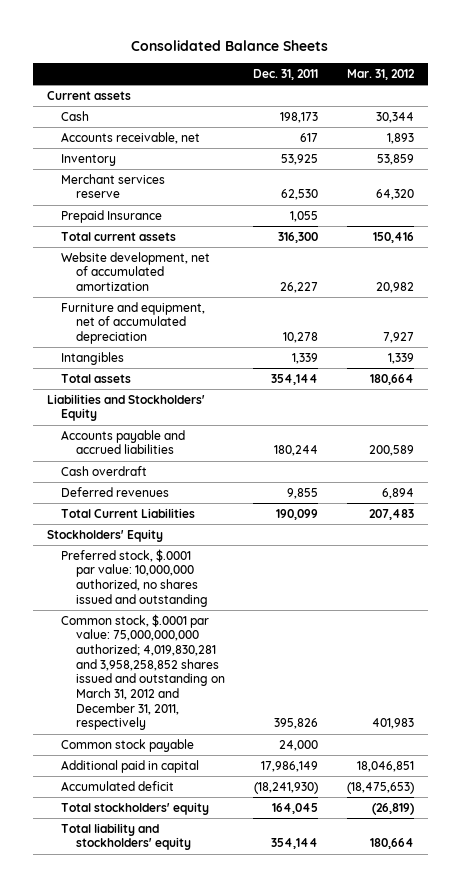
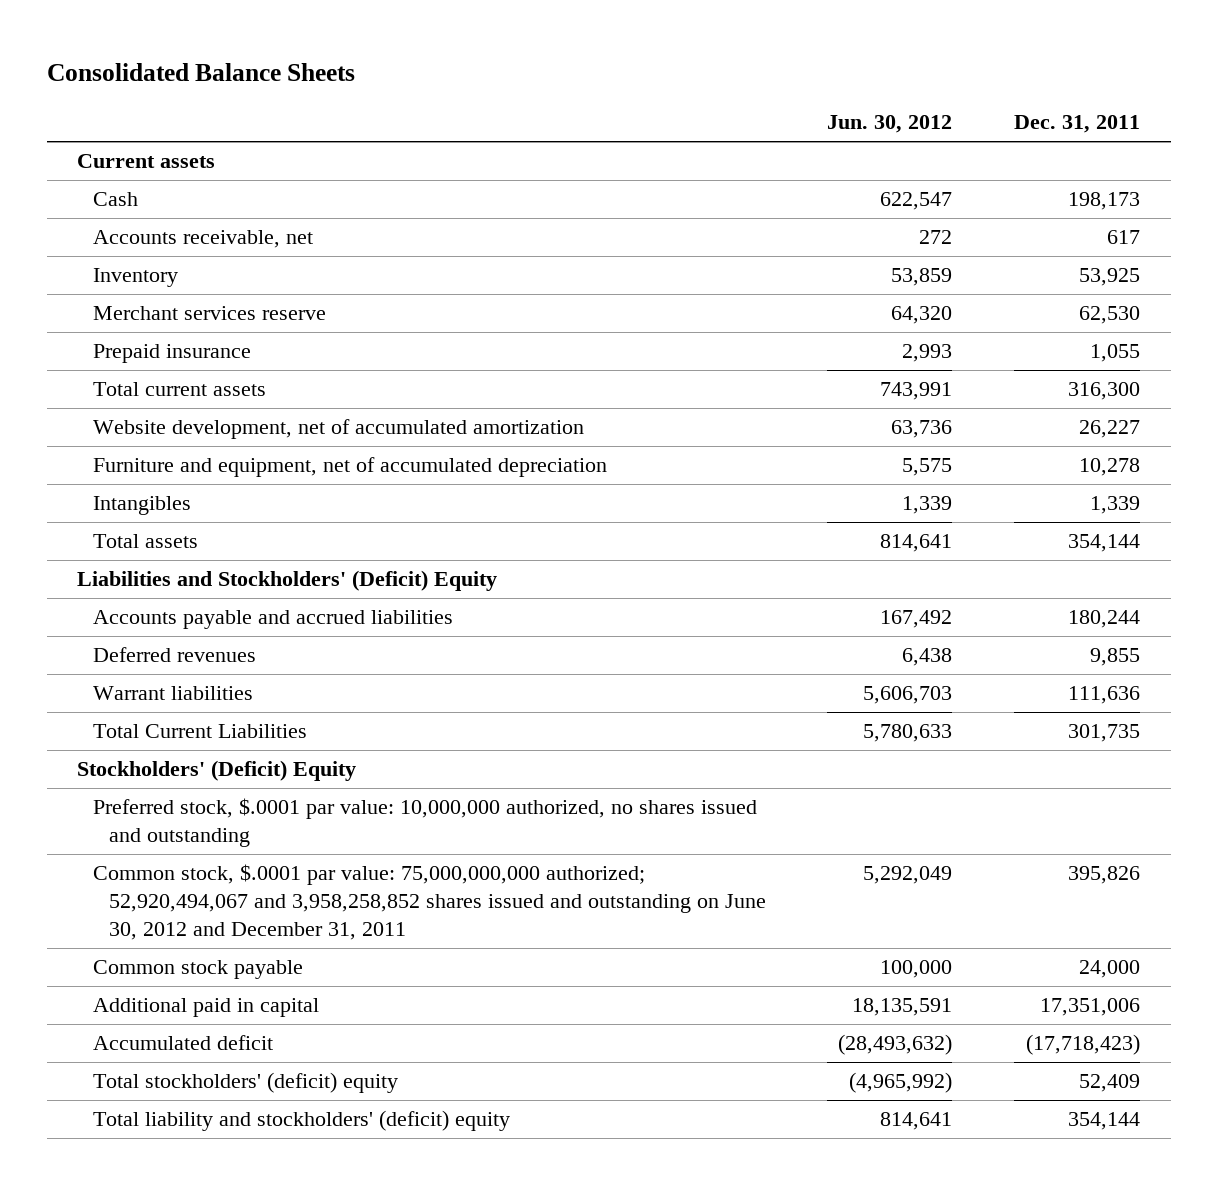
[346,69,415,81] Mar. 31, 2012 -> none
none -> [827,115,953,134] Jun. 30, 2012
[61,209,163,223] Prepaid Insurance -> [93,344,252,364] Prepaid insurance
[46,393,205,422] Liabilities and Stockholders' Equity -> [77,570,498,592] Liabilities and Stockholders' (Deficit) Equity
[61,465,148,476] Cash overdraft -> none
none -> [93,686,254,701] Warrant liabilities
[276,508,319,520] 190,099 -> [1067,724,1140,743] 301,735
[46,528,163,542] Stockholders' Equity -> [77,760,357,782] Stockholders' (Deficit) Equity
[61,613,225,731] Common stock, $.0001 par value: 75,000,000,000 authorized; 4,019,830,281 and 3,958,258,852 shares issued and outstanding on March 31, 2012 and December 31, 2011, respectively -> [93,864,767,941] Common stock, $.0001 par value: 75,000,000,000 authorized; 52,920,494,067 and 3,958,258,852 shares issued and outstanding on June 30, 2012 and December 31, 2011
[261,760,319,772] 17,986,149 -> [1039,998,1140,1017] 17,351,006
[254,781,319,794] (18,241,930) -> [1025,1034,1140,1056] (17,718,423)
[61,801,210,815] Total stockholders' equity -> [93,1072,399,1094] Total stockholders' (deficit) equity
[272,802,319,814] 164,045 -> [1078,1074,1140,1093] 52,409
[61,822,191,851] Total liability and stockholders' equity -> [93,1110,511,1132] Total liability and stockholders' (deficit) equity

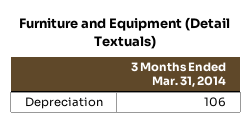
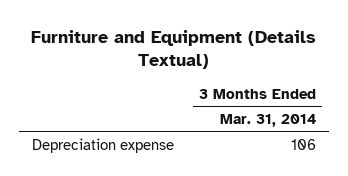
[19,17,231,50] Furniture and Equipment (Detail Textuals) -> [30,29,316,70] Furniture and Equipment (Details Textual)
[24,96,103,109] Depreciation -> [31,137,174,153] Depreciation expense

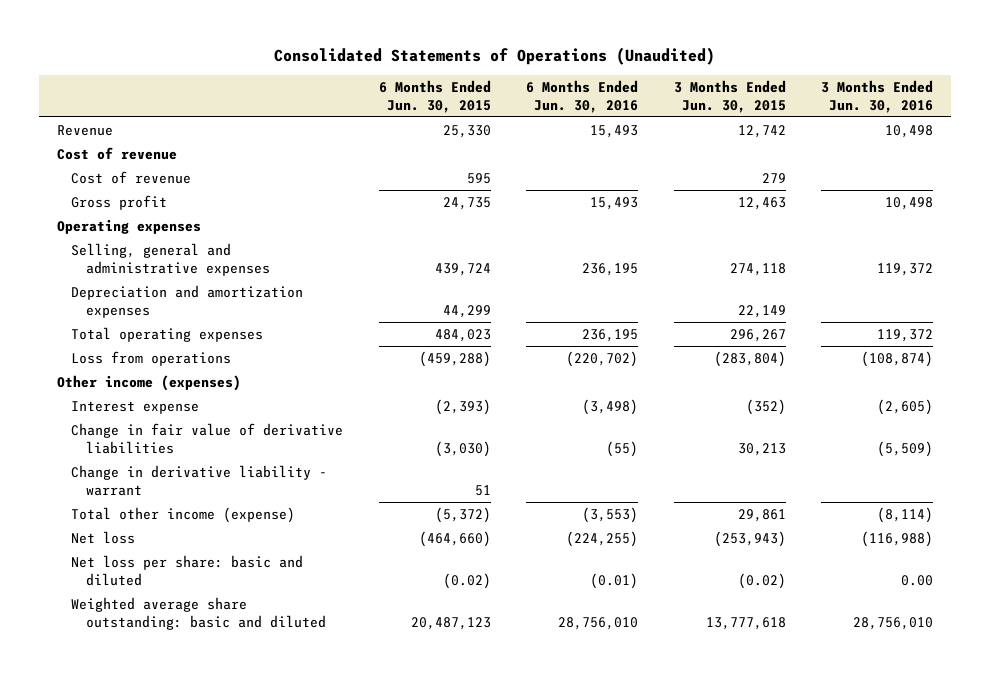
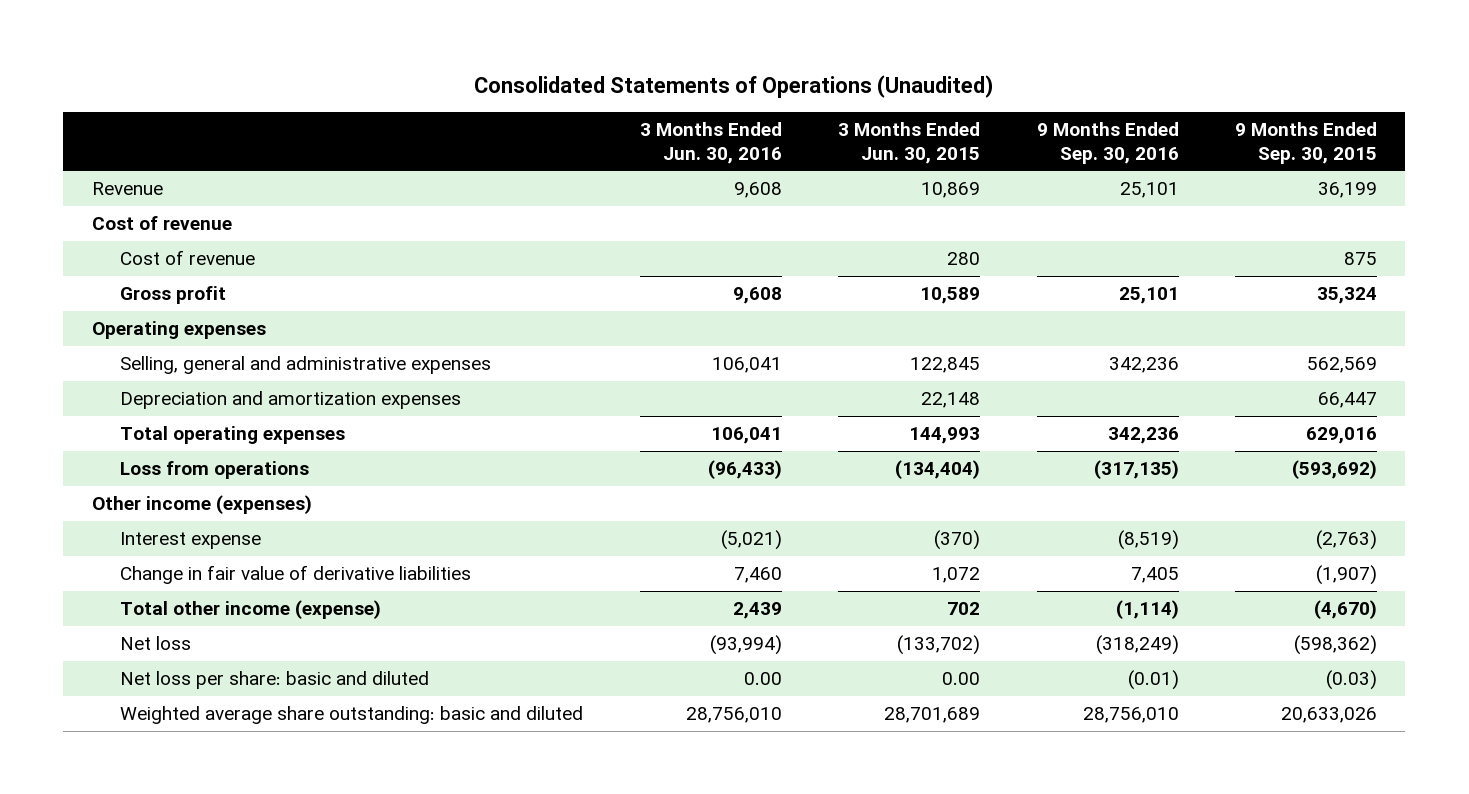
[378,79,491,113] 6 Months Ended Jun. 30, 2015 -> none
[526,79,639,113] 6 Months Ended Jun. 30, 2016 -> none
none -> [1036,122,1179,164] 9 Months Ended Sep. 30, 2016
none -> [1234,122,1377,164] 9 Months Ended Sep. 30, 2015
[737,125,786,139] 12,742 -> [921,182,981,199] 10,869
[885,125,934,139] 10,498 -> [733,182,782,199] 9,608
[761,173,786,184] 279 -> [947,252,981,266] 280
[737,197,786,211] 12,463 -> [920,287,981,305] 10,589
[885,197,934,211] 10,498 -> [732,287,782,305] 9,608
[729,262,786,276] 274,118 -> [910,357,981,374] 122,845
[877,262,934,276] 119,372 -> [711,357,782,374] 106,041
[737,304,786,318] 22,149 -> [921,392,981,409] 22,148
[729,329,786,343] 296,267 -> [909,427,981,445] 144,993
[877,329,934,343] 119,372 -> [710,427,782,445] 106,041
[713,351,786,368] (283,804) -> [895,460,981,480] (134,404)
[861,351,934,368] (108,874) -> [707,460,782,480] (96,433)
[71,465,328,496] Change in derivative liability - warrant -> none
[745,399,786,416] (352) -> [934,530,981,551] (370)
[877,399,934,416] (2,605) -> [720,530,782,551] (5,021)
[737,442,786,456] 30,213 -> [932,567,981,584] 1,072
[877,440,934,457] (5,509) -> [733,567,782,584] 7,460
[737,509,786,523] 29,861 -> [947,602,981,616] 702
[877,507,934,524] (8,114) -> [732,602,782,620] 2,439
[713,531,786,548] (253,943) -> [897,635,981,656] (133,702)
[861,531,934,548] (116,988) -> [709,635,782,656] (93,994)
[737,572,786,589] (0.02) -> [942,672,981,686] 0.00
[705,616,786,630] 13,777,618 -> [884,707,981,724] 28,701,689

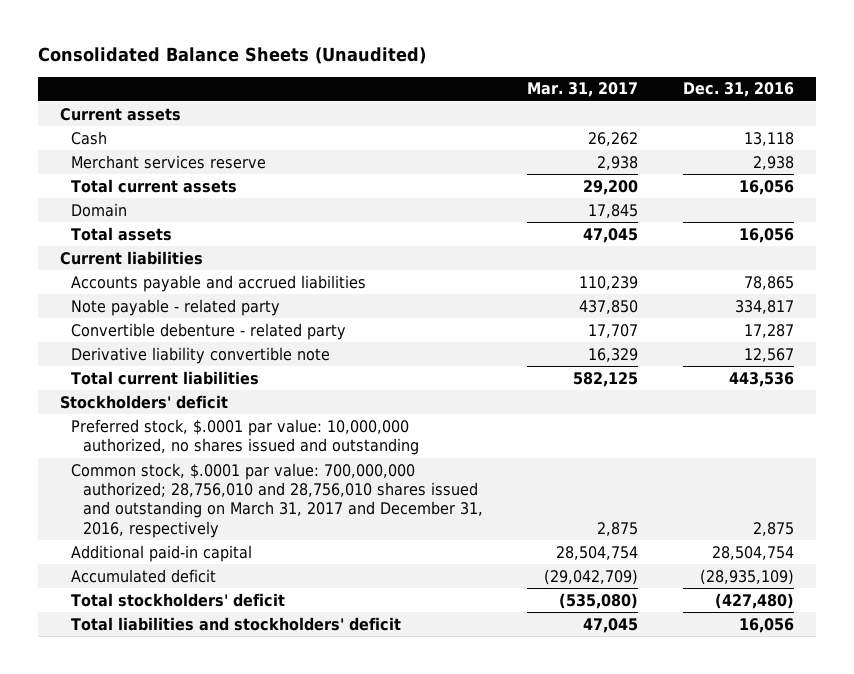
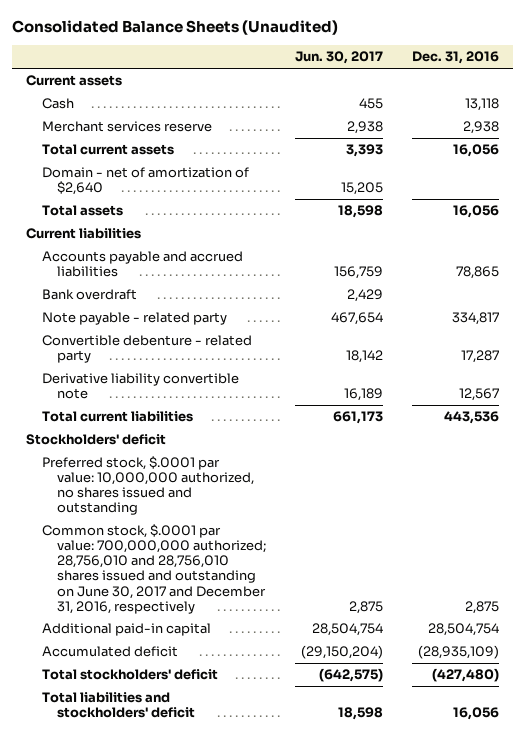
[527,82,639,98] Mar. 31, 2017 -> none
none -> [294,51,383,65] Jun. 30, 2017
[71,202,128,217] Domain -> [41,167,249,196] Domain - net of amortization of $2,640
none -> [41,289,137,301] Bank overdraft
[71,462,483,538] Common stock, $.0001 par value: 700,000,000 authorized; 28,756,010 and 28,756,010 shares issued and outstanding on March 31, 2017 and December 31, 2016, respectively -> [41,524,266,614] Common stock, $.0001 par value: 700,000,000 authorized; 28,756,010 and 28,756,010 shares issued and outstanding on June 30, 2017 and December 31, 2016, respectively

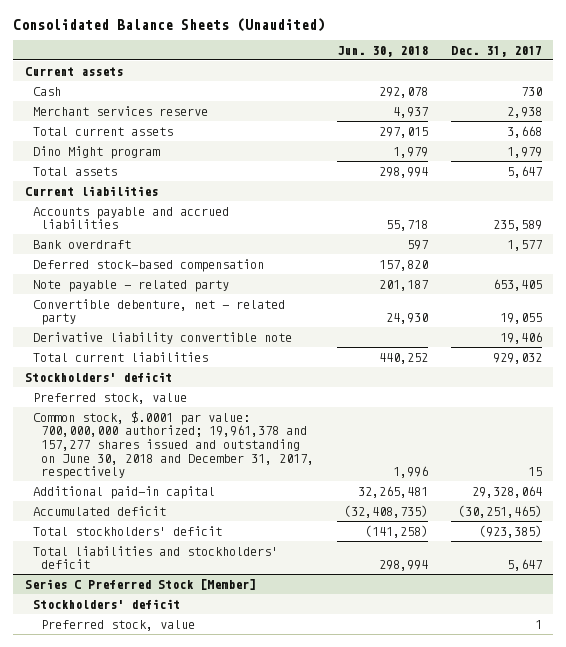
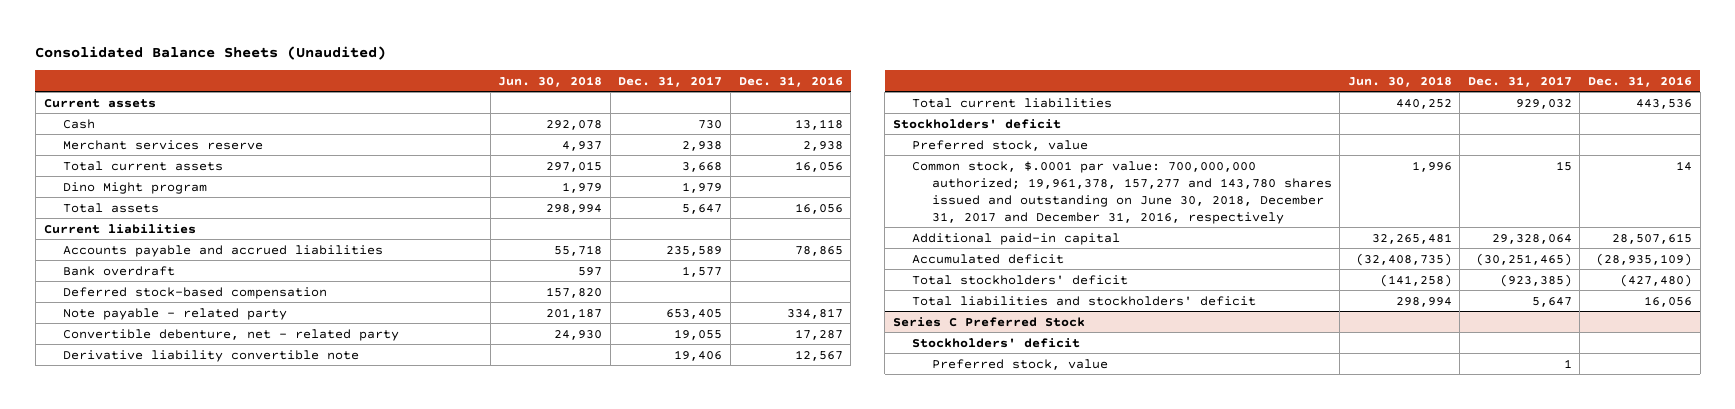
none -> [738,75,843,87] Dec. 31, 2016
[33,410,315,480] Common stock, $.0001 par value: 700,000,000 authorized; 19,961,378 and 157,277 shares issued and outstanding on June 30, 2018 and December 31, 2017, respectively -> [912,160,1332,224] Common stock, $.0001 par value: 700,000,000 authorized; 19,961,378, 157,277 and 143,780 shares issued and outstanding on June 30, 2018, December 31, 2017 and December 31, 2016, respectively
[24,578,256,590] Series C Preferred Stock [Member] -> [892,316,1085,327] Series C Preferred Stock

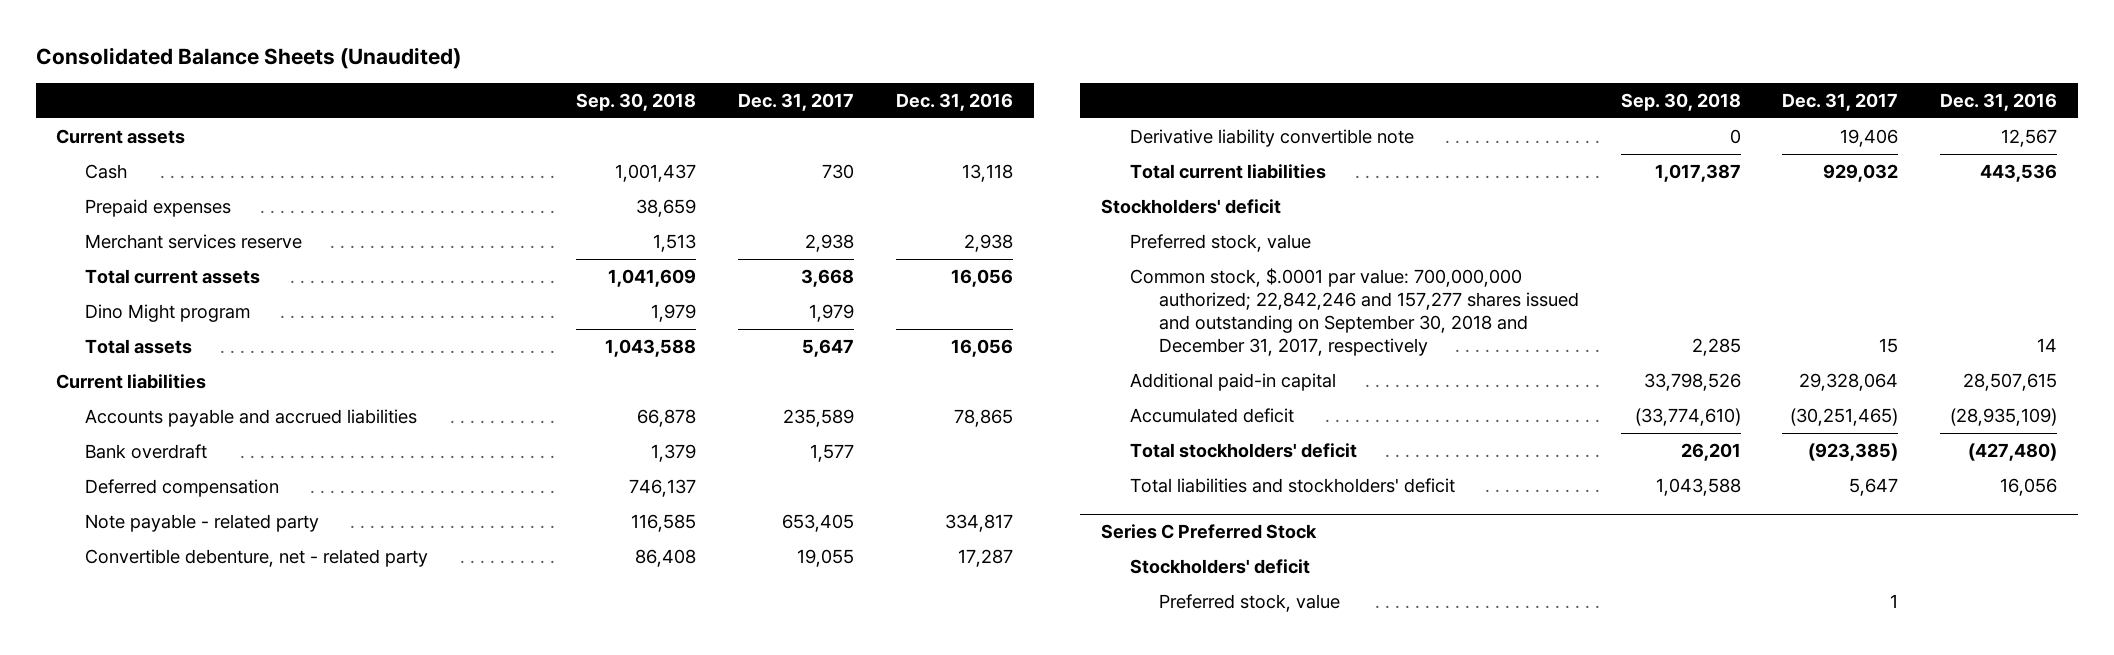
[498,75,603,87] Jun. 30, 2018 -> none
none -> [575,93,696,112] Sep. 30, 2018
none -> [85,198,232,217] Prepaid expenses
[62,286,327,299] Deferred stock-based compensation -> [85,478,280,497] Deferred compensation
[912,160,1332,224] Common stock, $.0001 par value: 700,000,000 authorized; 19,961,378, 157,277 and 143,780 shares issued and outstanding on June 30, 2018, December 31, 2017 and December 31, 2016, respectively -> [1129,267,1579,357] Common stock, $.0001 par value: 700,000,000 authorized; 22,842,246 and 157,277 shares issued and outstanding on September 30, 2018 and December 31, 2017, respectively

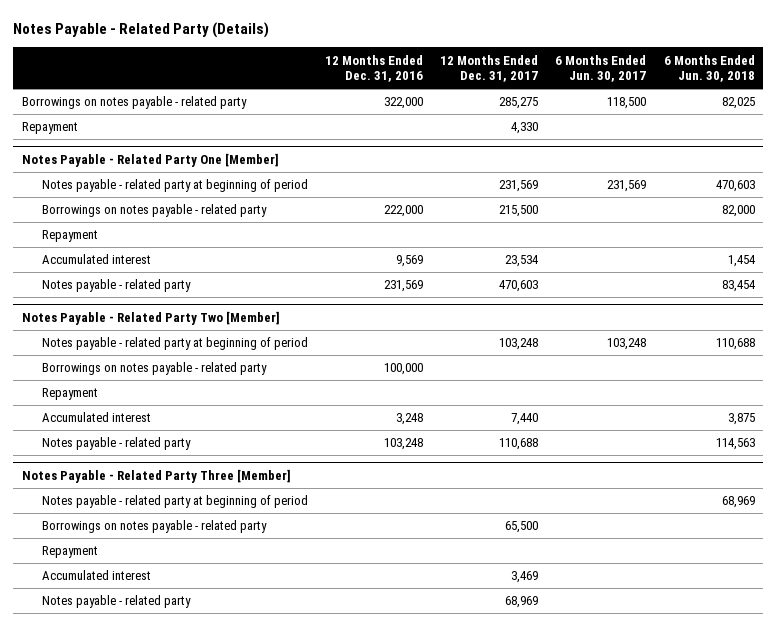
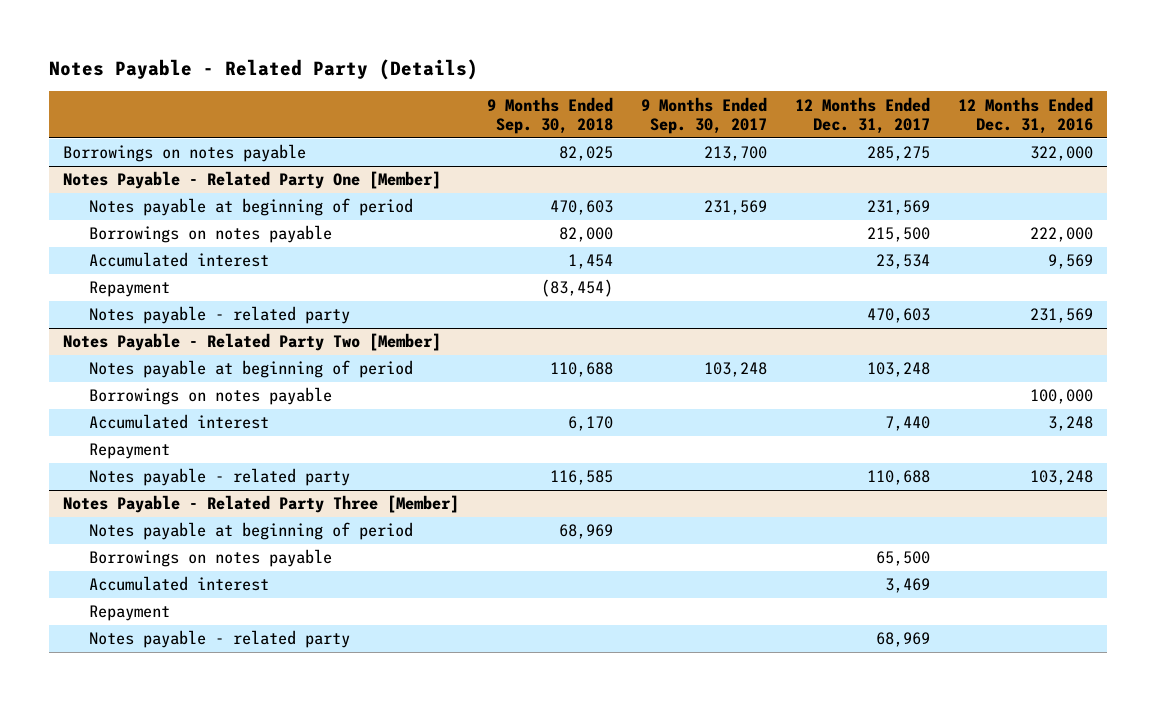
[555,54,647,83] 6 Months Ended Jun. 30, 2017 -> none
[663,54,755,83] 6 Months Ended Jun. 30, 2018 -> none
none -> [487,96,614,134] 9 Months Ended Sep. 30, 2018
none -> [641,96,768,134] 9 Months Ended Sep. 30, 2017
[22,122,79,135] Repayment -> none
[22,96,248,110] Borrowings on notes payable - related party -> [63,144,307,163] Borrowings on notes payable
[41,179,308,193] Notes payable - related party at beginning of period -> [88,198,413,217] Notes payable at beginning of period
[41,204,267,218] Borrowings on notes payable - related party -> [88,225,332,244] Borrowings on notes payable
[41,230,98,243] Repayment -> [88,281,170,298] Repayment
[41,337,308,351] Notes payable - related party at beginning of period -> [88,360,413,379] Notes payable at beginning of period
[41,362,267,376] Borrowings on notes payable - related party -> [88,387,332,406] Borrowings on notes payable
[41,388,98,401] Repayment -> [88,443,170,460] Repayment
[41,495,308,509] Notes payable - related party at beginning of period -> [88,522,413,541] Notes payable at beginning of period
[41,520,267,534] Borrowings on notes payable - related party -> [88,549,332,568] Borrowings on notes payable
[41,546,98,559] Repayment -> [88,605,170,622] Repayment

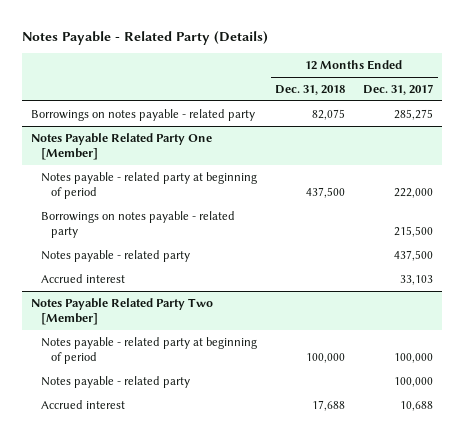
[487,96,614,134] 9 Months Ended Sep. 30, 2018 -> none
[641,96,768,134] 9 Months Ended Sep. 30, 2017 -> none
[958,96,1094,134] 12 Months Ended Dec. 31, 2016 -> none
none -> [275,84,346,95] Dec. 31, 2018
[88,252,269,268] Accumulated interest -> none
[88,281,170,298] Repayment -> none
[88,387,332,406] Borrowings on notes payable -> none
[88,414,269,430] Accumulated interest -> none
[88,443,170,460] Repayment -> none
[63,495,460,514] Notes Payable - Related Party Three [Member] -> none
[88,522,413,541] Notes payable at beginning of period -> none
[88,549,332,568] Borrowings on notes payable -> none
[88,576,269,592] Accumulated interest -> none
[88,605,170,622] Repayment -> none
[88,630,350,649] Notes payable - related party -> none
[63,144,307,163] Borrowings on notes payable -> [30,108,255,121] Borrowings on notes payable - related party
[63,171,442,190] Notes Payable - Related Party One [Member] -> [30,132,212,160] Notes Payable Related Party One [Member]
[88,198,413,217] Notes payable at beginning of period -> [41,171,258,199] Notes payable - related party at beginning of period
[867,200,931,216] 231,569 -> [394,187,434,198] 222,000
[88,225,332,244] Borrowings on notes payable -> [41,210,236,238] Borrowings on notes payable - related party
[867,308,931,324] 470,603 -> [394,249,434,261] 437,500
none -> [41,273,126,283] Accrued interest
[63,333,442,352] Notes Payable - Related Party Two [Member] -> [30,297,213,325] Notes Payable Related Party Two [Member]
[88,360,413,379] Notes payable at beginning of period -> [41,336,258,364] Notes payable - related party at beginning of period
[867,362,931,378] 103,248 -> [394,352,434,363] 100,000
[867,470,931,486] 110,688 -> [394,376,434,387] 100,000
none -> [41,399,126,409] Accrued interest

